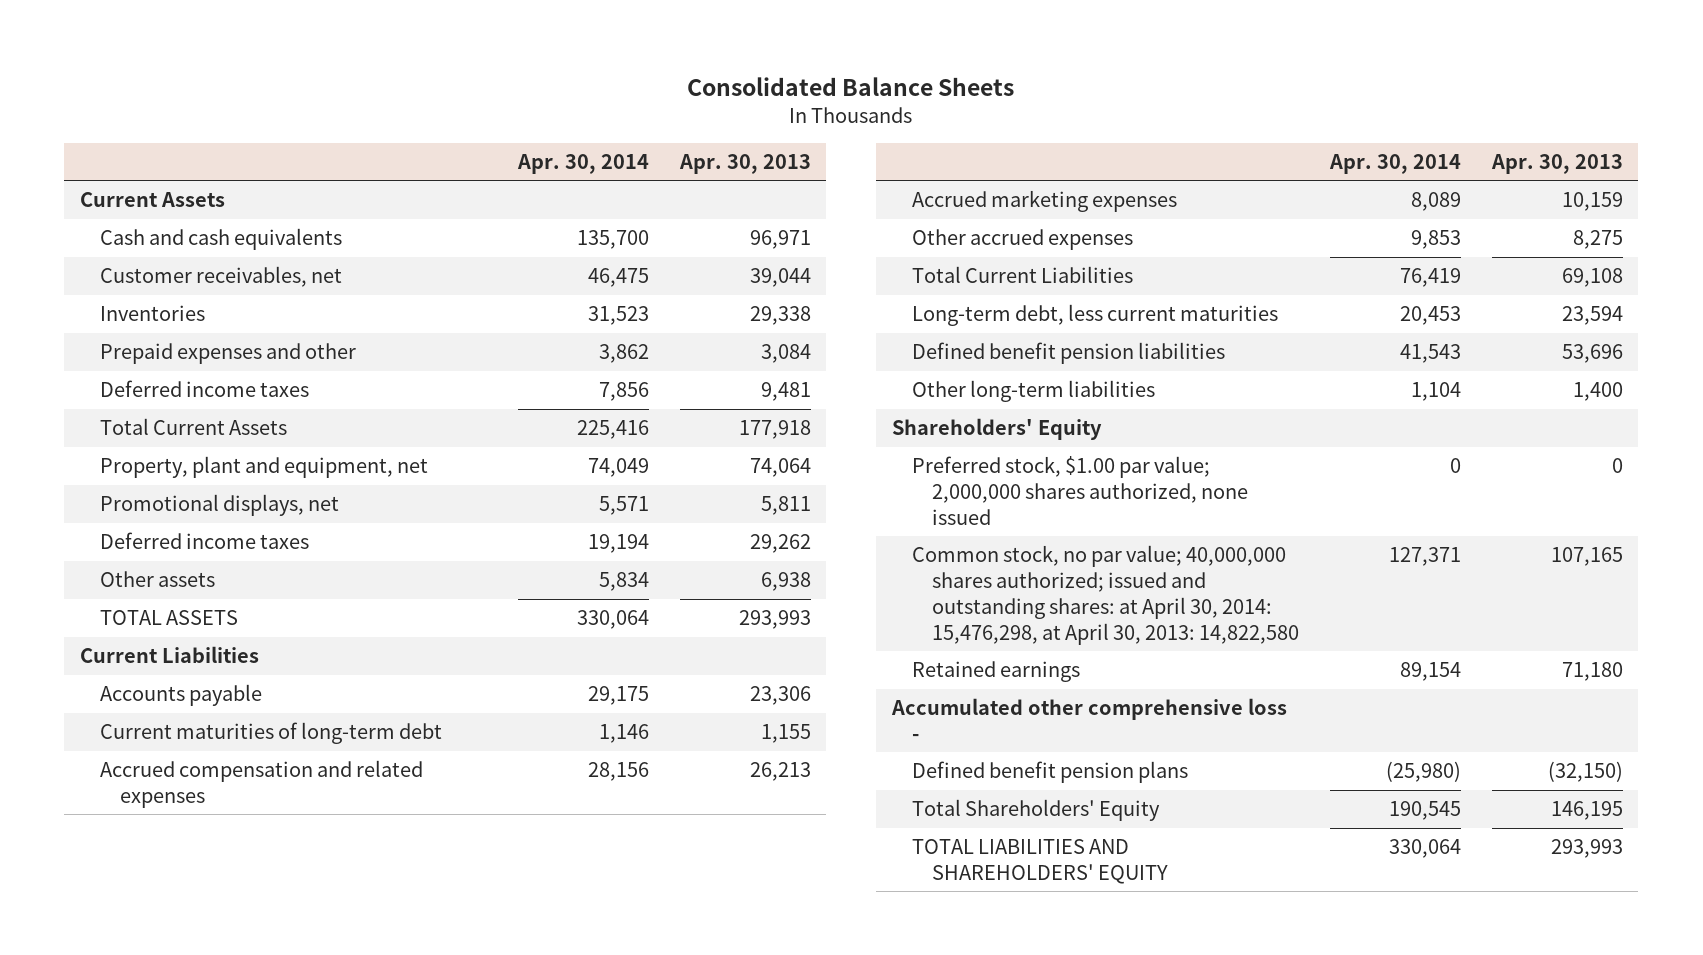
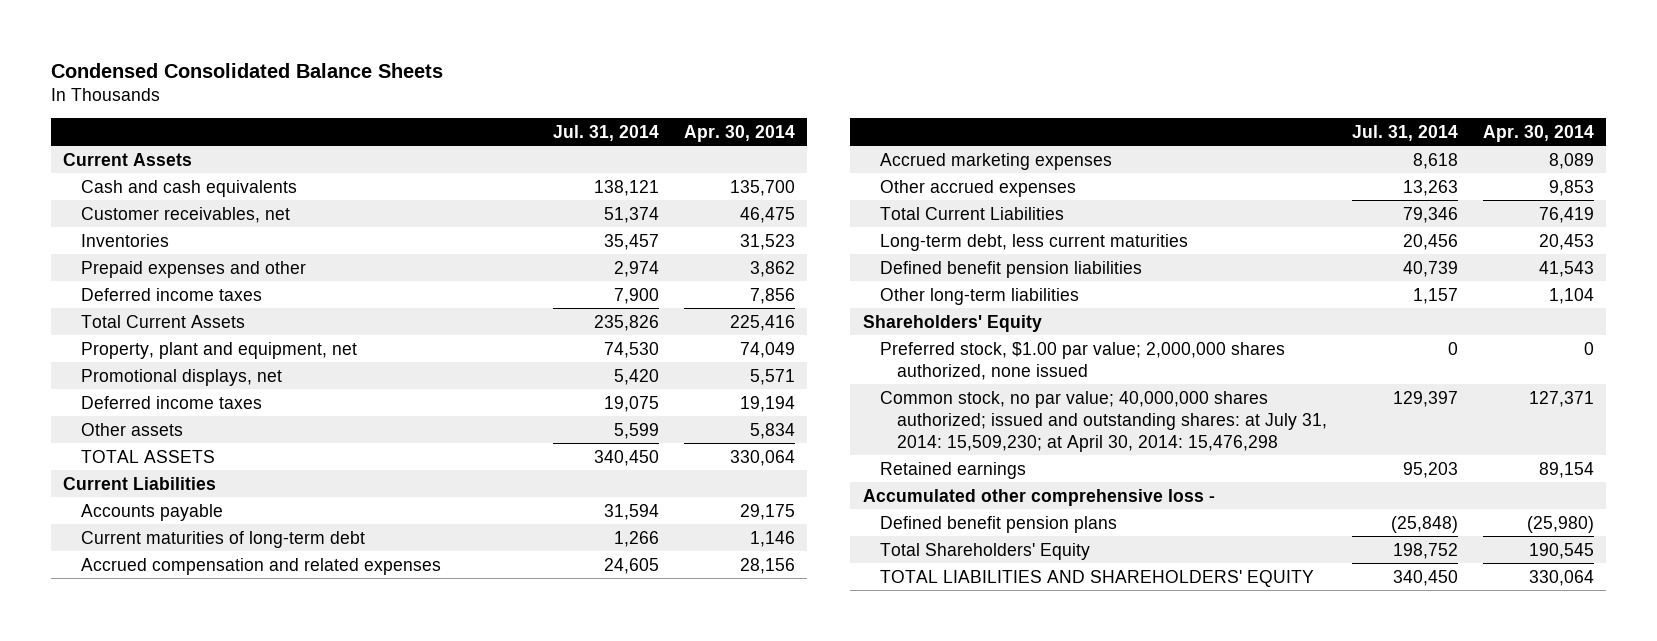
[687,76,1015,96] Consolidated Balance Sheets -> [50,62,443,78] Condensed Consolidated Balance Sheets
[678,153,811,174] Apr. 30, 2013 -> none
none -> [552,124,659,141] Jul. 31, 2014
[911,545,1299,645] Common stock, no par value; 40,000,000 shares authorized; issued and outstanding shares: at April 30, 2014: 15,476,298, at April 30, 2013: 14,822,580 -> [879,390,1328,452] Common stock, no par value; 40,000,000 shares authorized; issued and outstanding shares: at July 31, 2014: 15,509,230; at April 30, 2014: 15,476,298

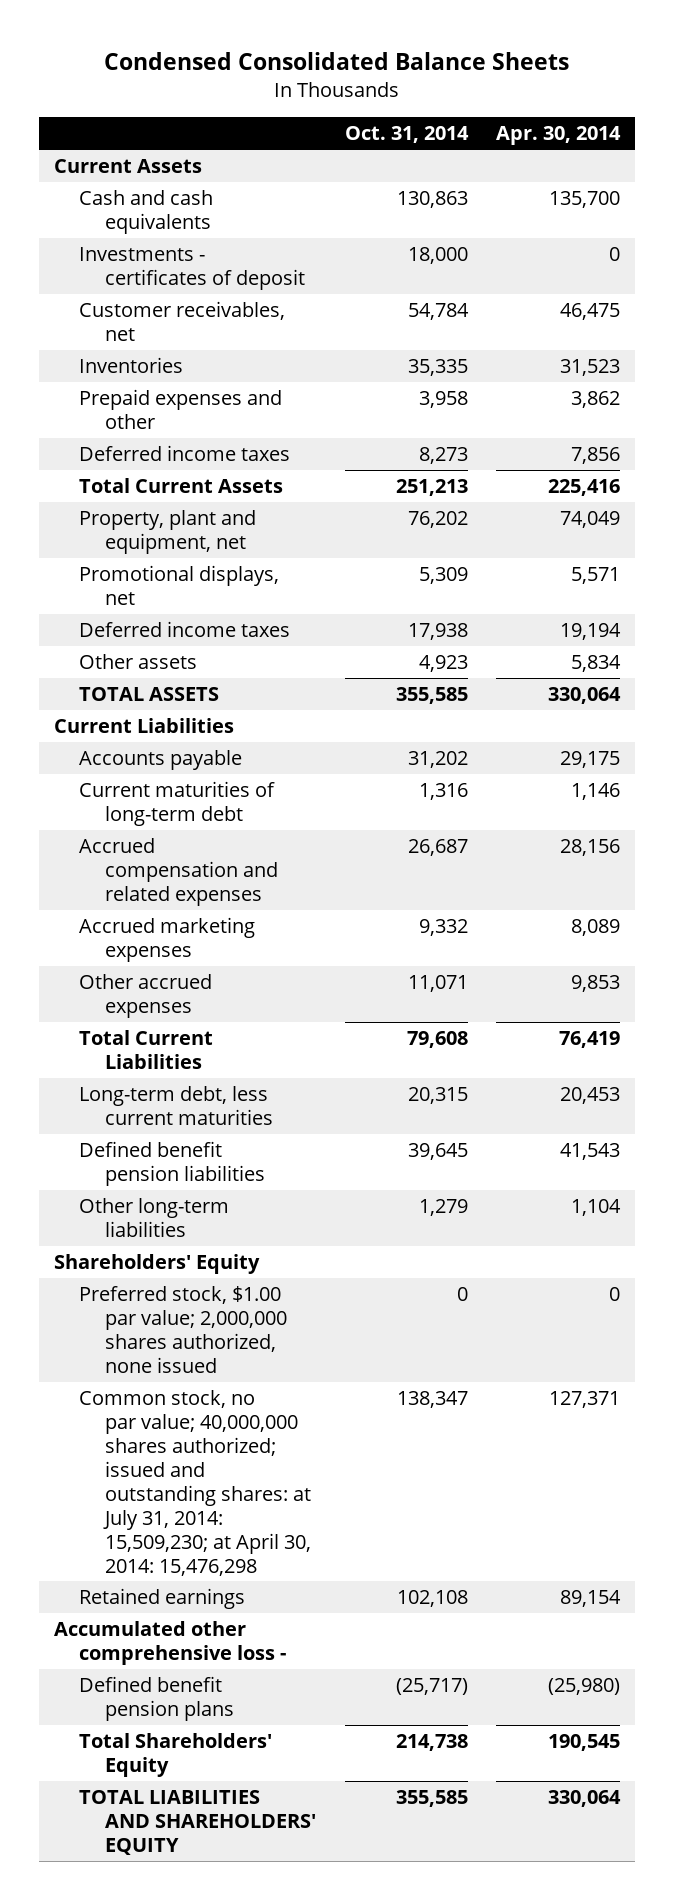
[552,124,659,141] Jul. 31, 2014 -> none
none -> [344,126,469,144] Oct. 31, 2014
none -> [79,246,306,290] Investments - certificates of deposit

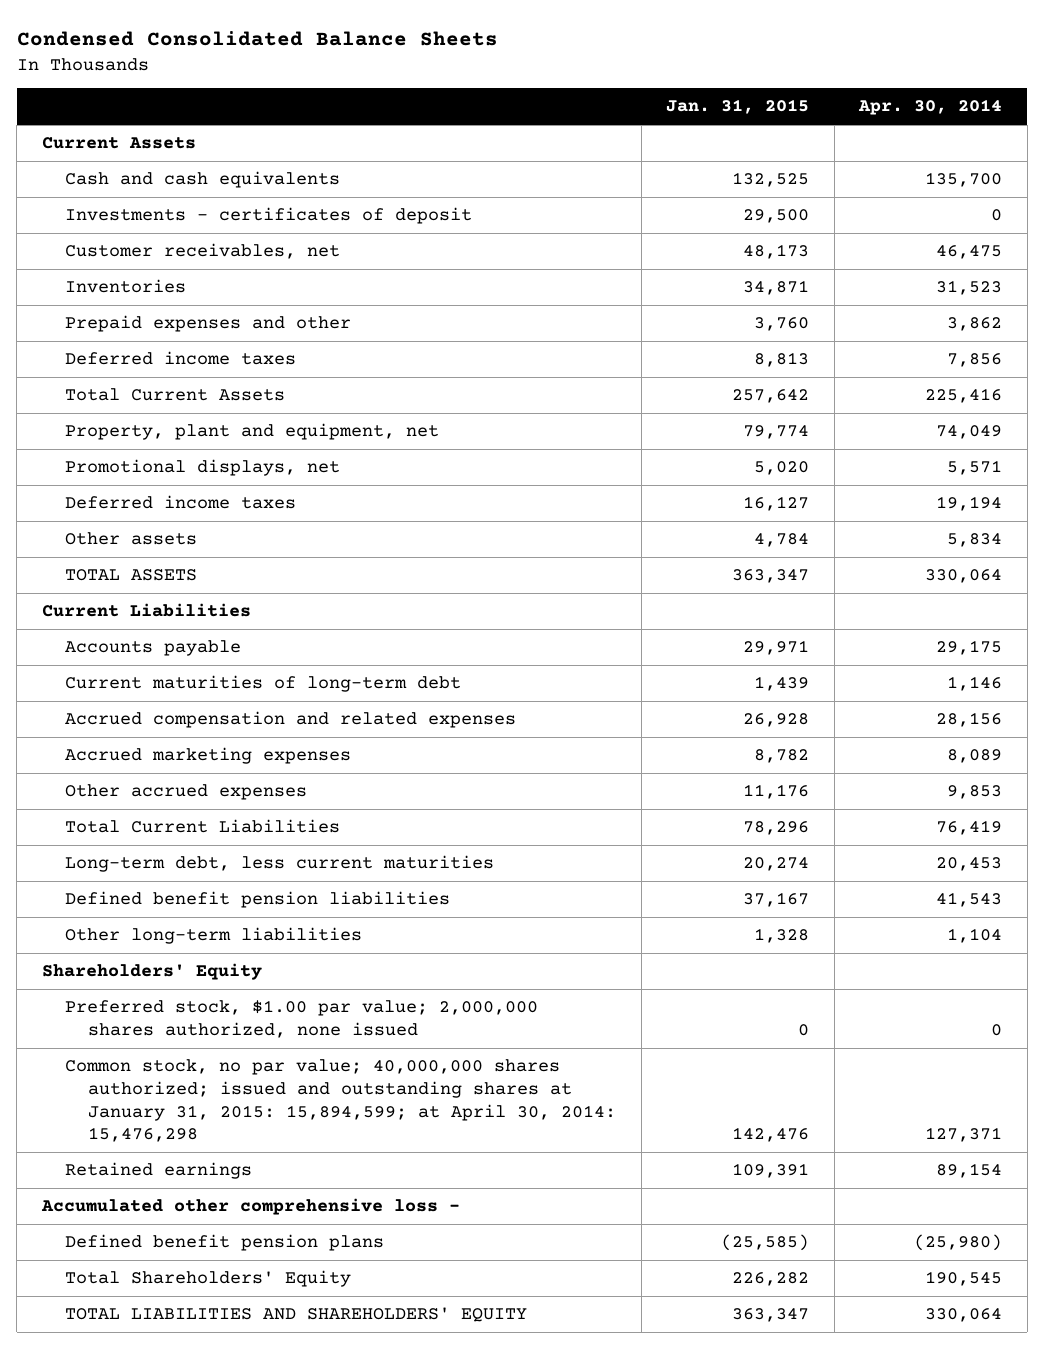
[344,126,469,144] Oct. 31, 2014 -> none
none -> [666,99,810,115] Jan. 31, 2015
[79,1389,312,1576] Common stock, no par value; 40,000,000 shares authorized; issued and outstanding shares: at July 31, 2014: 15,509,230; at April 30, 2014: 15,476,298 -> [64,1059,617,1143] Common stock, no par value; 40,000,000 shares authorized; issued and outstanding shares at January 31, 2015: 15,894,599; at April 30, 2014: 15,476,298

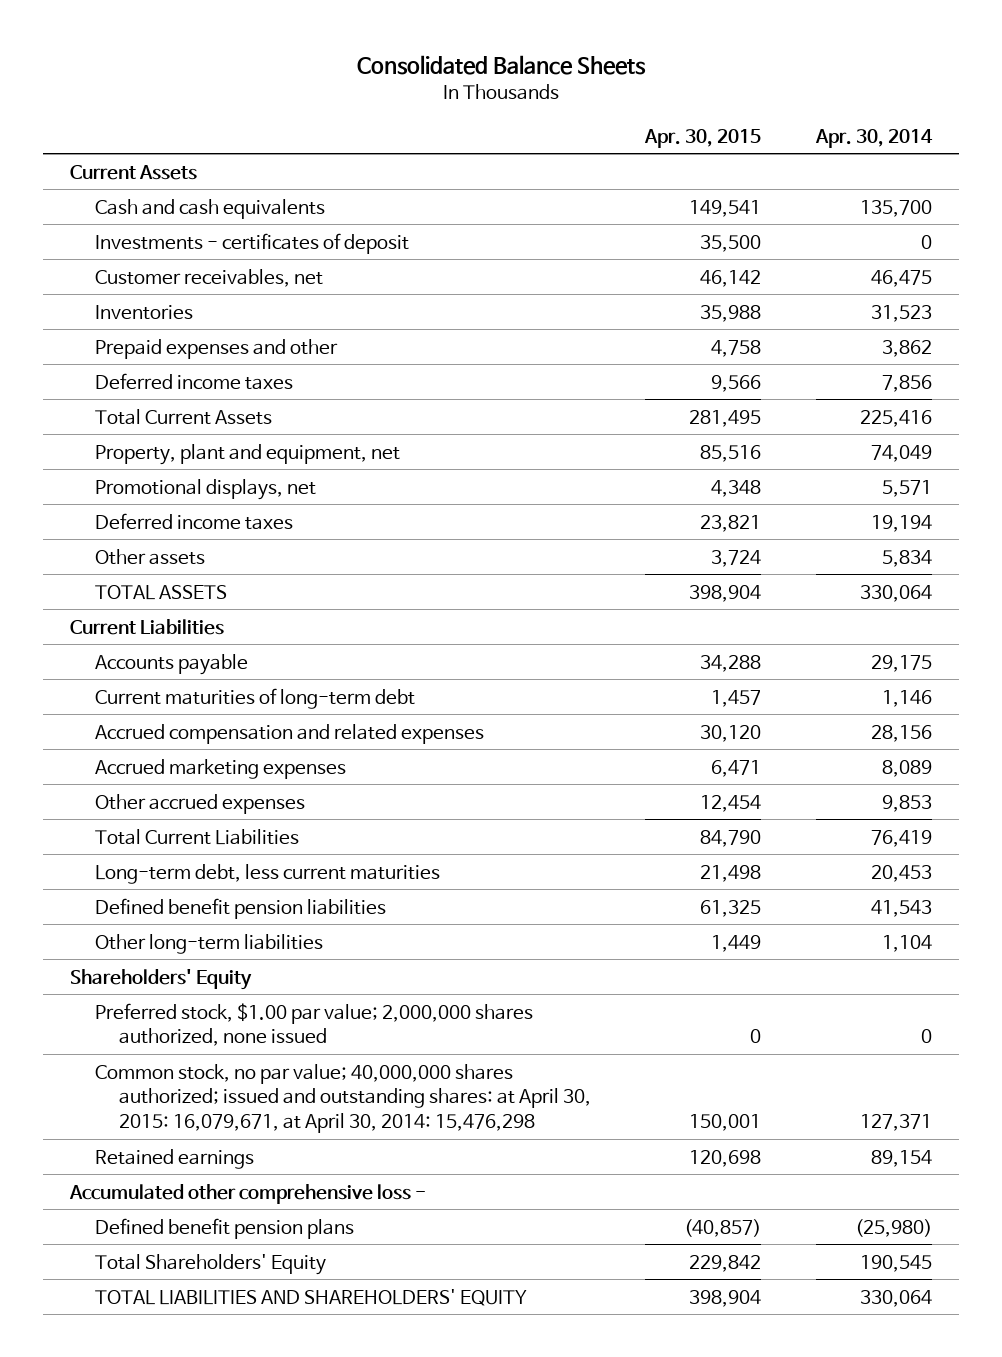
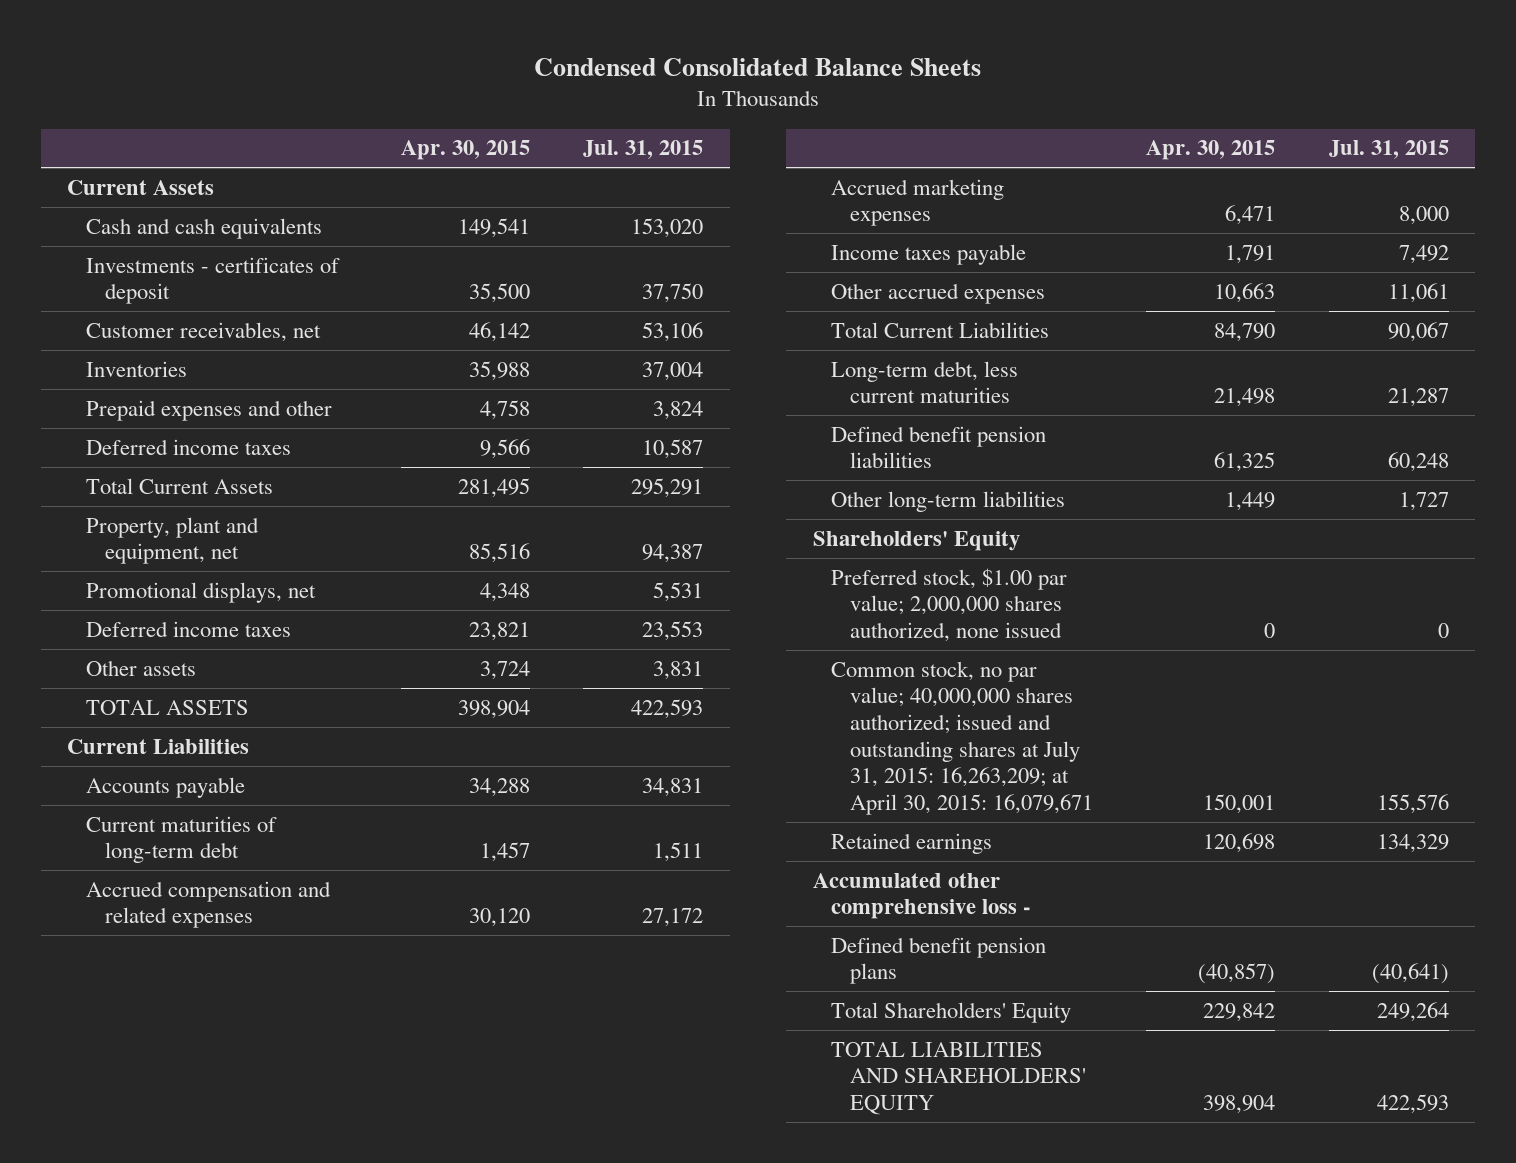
[356,54,646,75] Consolidated Balance Sheets -> [533,57,981,76] Condensed Consolidated Balance Sheets
[814,128,933,148] Apr. 30, 2014 -> none
none -> [583,140,704,160] Jul. 31, 2015
none -> [831,243,1027,265] Income taxes payable
[700,794,762,812] 12,454 -> [1214,282,1276,303] 10,663
[94,1063,592,1133] Common stock, no par value; 40,000,000 shares authorized; issued and outstanding shares: at April 30, 2015: 16,079,671, at April 30, 2014: 15,476,298 -> [831,660,1094,816] Common stock, no par value; 40,000,000 shares authorized; issued and outstanding shares at July 31, 2015: 16,263,209; at April 30, 2015: 16,079,671

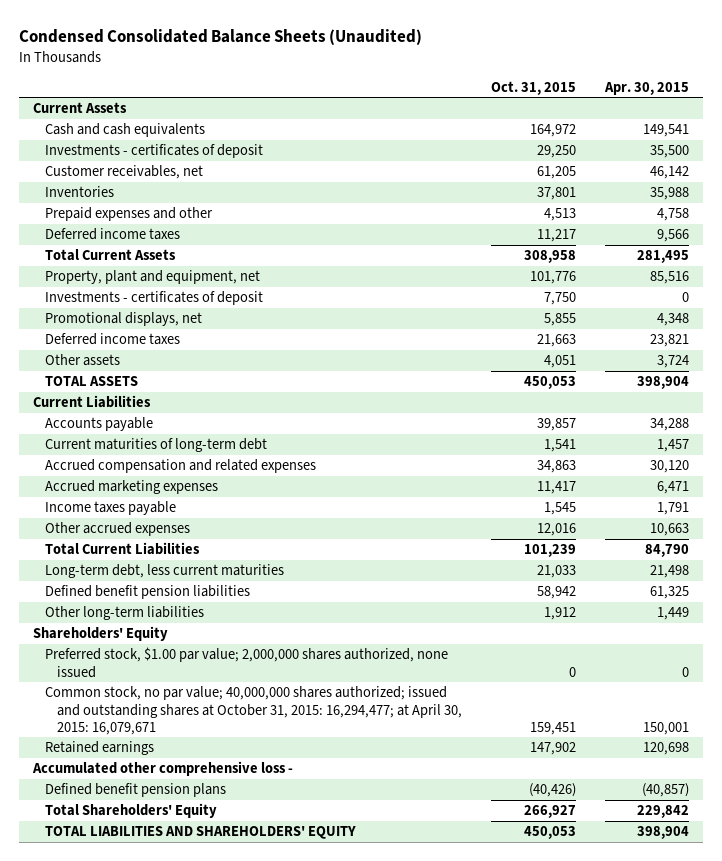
[533,57,981,76] Condensed Consolidated Balance Sheets -> [18,28,422,45] Condensed Consolidated Balance Sheets (Unaudited)
[583,140,704,160] Jul. 31, 2015 -> none
none -> [490,80,576,95] Oct. 31, 2015
none -> [45,291,264,306] Investments - certificates of deposit
[831,660,1094,816] Common stock, no par value; 40,000,000 shares authorized; issued and outstanding shares at July 31, 2015: 16,263,209; at April 30, 2015: 16,079,671 -> [45,686,462,735] Common stock, no par value; 40,000,000 shares authorized; issued and outstanding shares at October 31, 2015: 16,294,477; at April 30, 2015: 16,079,671

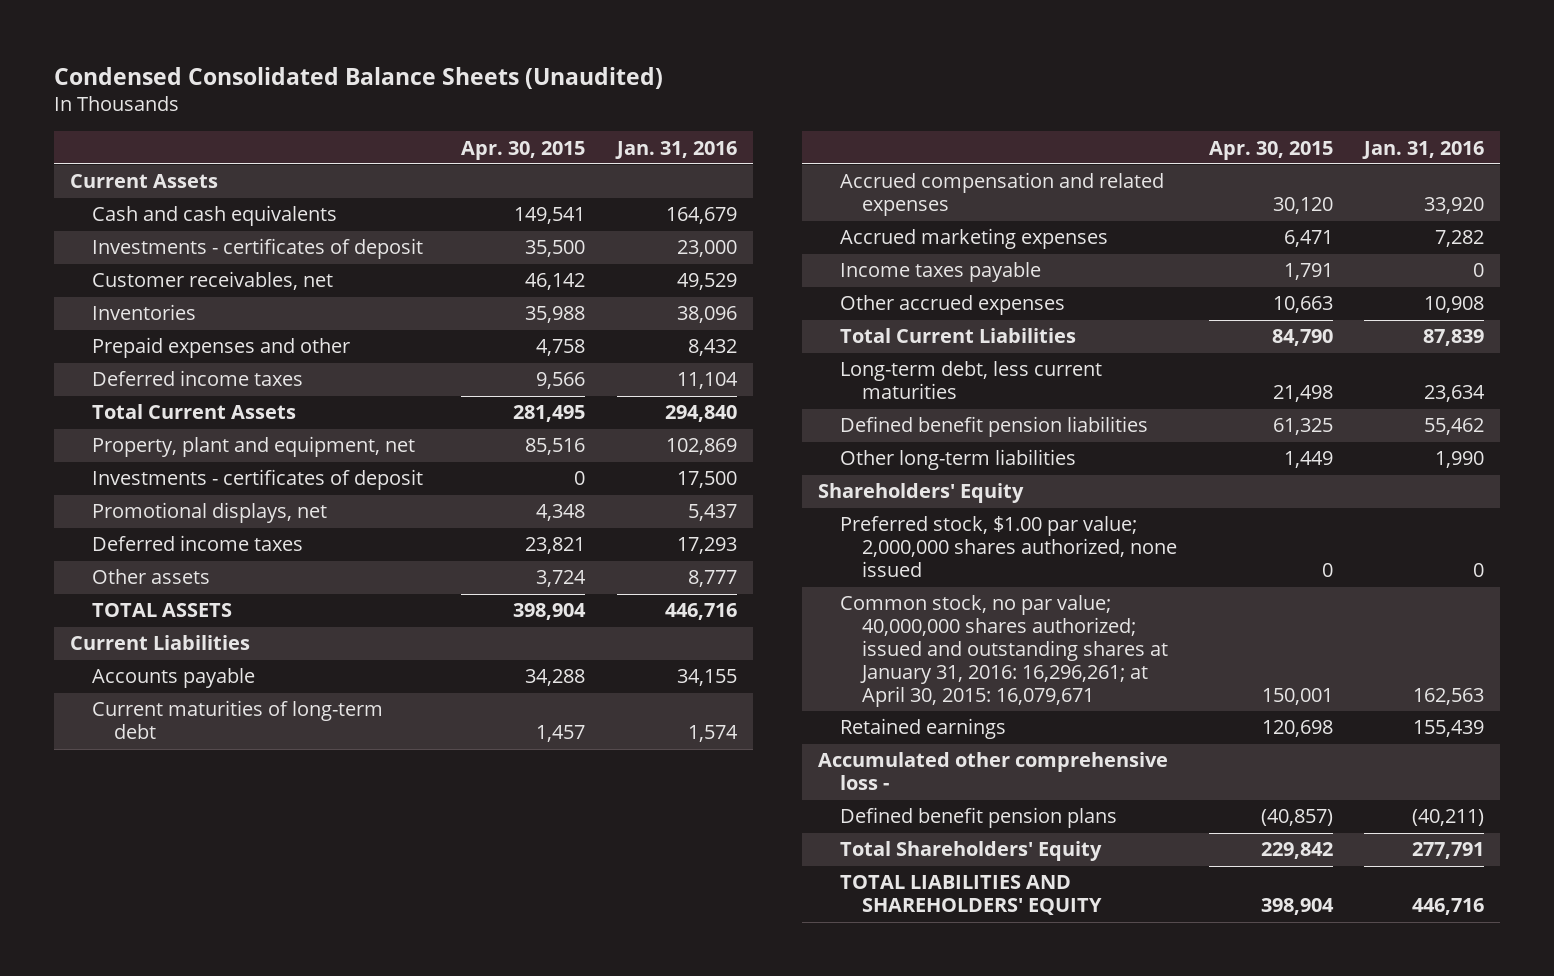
[490,80,576,95] Oct. 31, 2015 -> none
none -> [614,140,737,159] Jan. 31, 2016
[45,686,462,735] Common stock, no par value; 40,000,000 shares authorized; issued and outstanding shares at October 31, 2015: 16,294,477; at April 30, 2015: 16,079,671 -> [839,595,1169,707] Common stock, no par value; 40,000,000 shares authorized; issued and outstanding shares at January 31, 2016: 16,296,261; at April 30, 2015: 16,079,671

